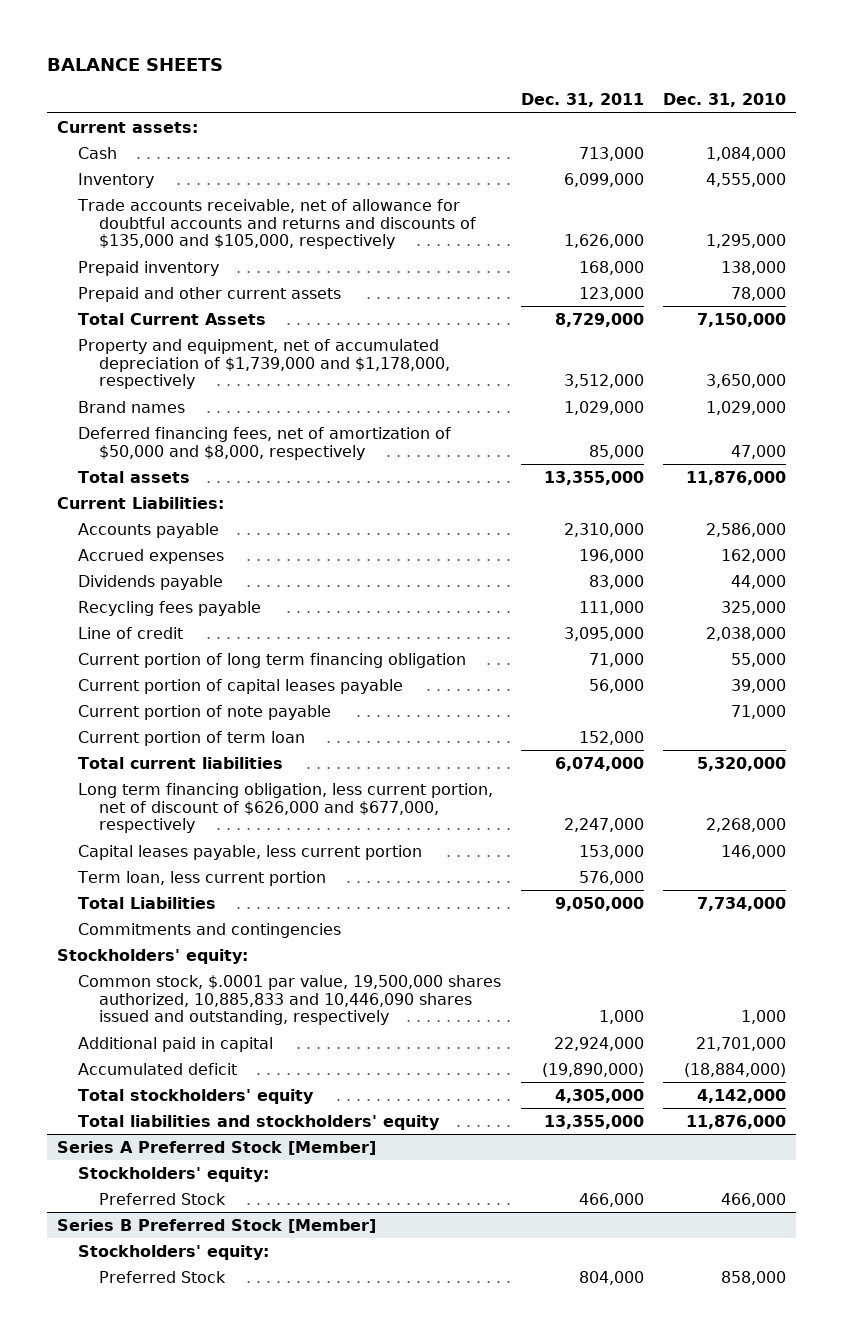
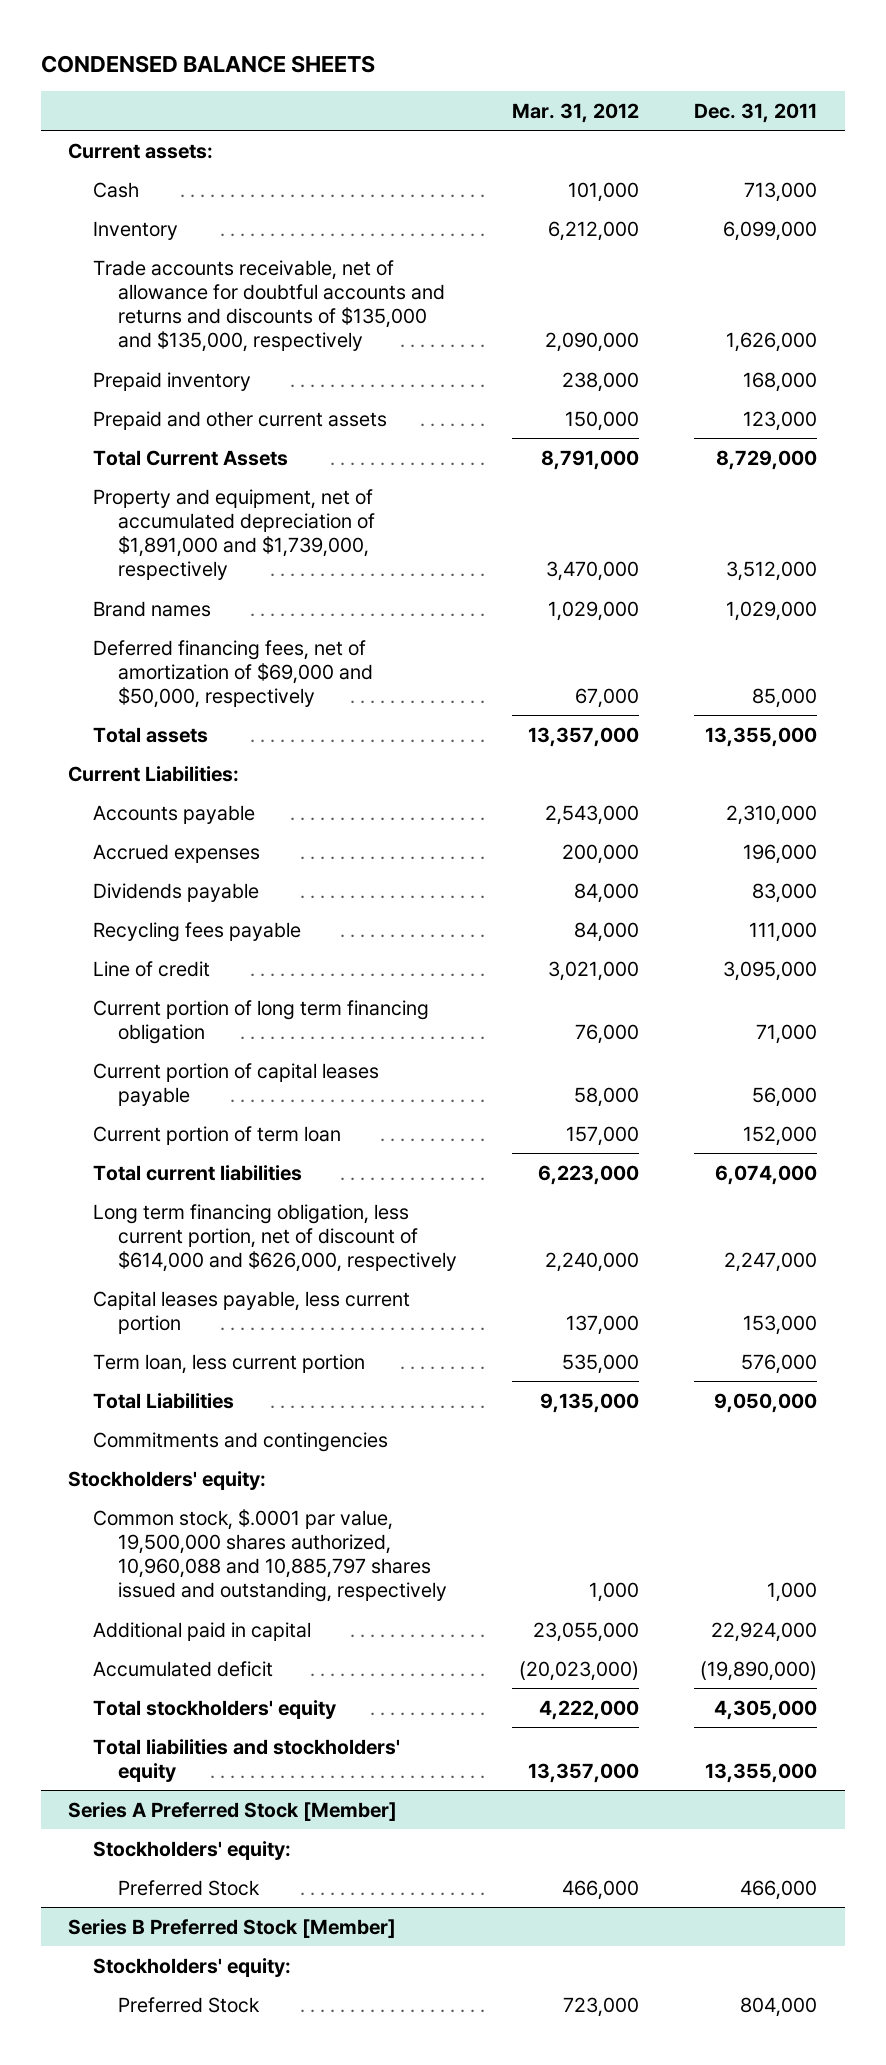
[47,58,224,72] BALANCE SHEETS -> [40,54,375,73] CONDENSED BALANCE SHEETS
[663,93,787,108] Dec. 31, 2010 -> none
none -> [512,102,640,123] Mar. 31, 2012
[77,198,476,250] Trade accounts receivable, net of allowance for doubtful accounts and returns and discounts of $135,000 and $105,000, respectively -> [93,259,446,353] Trade accounts receivable, net of allowance for doubtful accounts and returns and discounts of $135,000 and $135,000, respectively
[78,338,450,390] Property and equipment, net of accumulated depreciation of $1,739,000 and $1,178,000, respectively -> [93,488,376,581] Property and equipment, net of accumulated depreciation of $1,891,000 and $1,739,000, respectively
[78,426,452,460] Deferred financing fees, net of amortization of $50,000 and $8,000, respectively -> [93,639,374,708] Deferred financing fees, net of amortization of $69,000 and $50,000, respectively
[78,704,332,720] Current portion of note payable -> none
[78,782,494,834] Long term financing obligation, less current portion, net of discount of $626,000 and $677,000, respectively -> [93,1203,458,1272] Long term financing obligation, less current portion, net of discount of $614,000 and $626,000, respectively
[78,974,502,1026] Common stock, $.0001 par value, 19,500,000 shares authorized, 10,885,833 and 10,446,090 shares issued and outstanding, respectively -> [93,1508,448,1603] Common stock, $.0001 par value, 19,500,000 shares authorized, 10,960,088 and 10,885,797 shares issued and outstanding, respectively

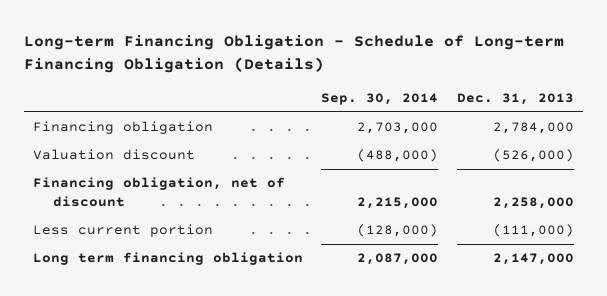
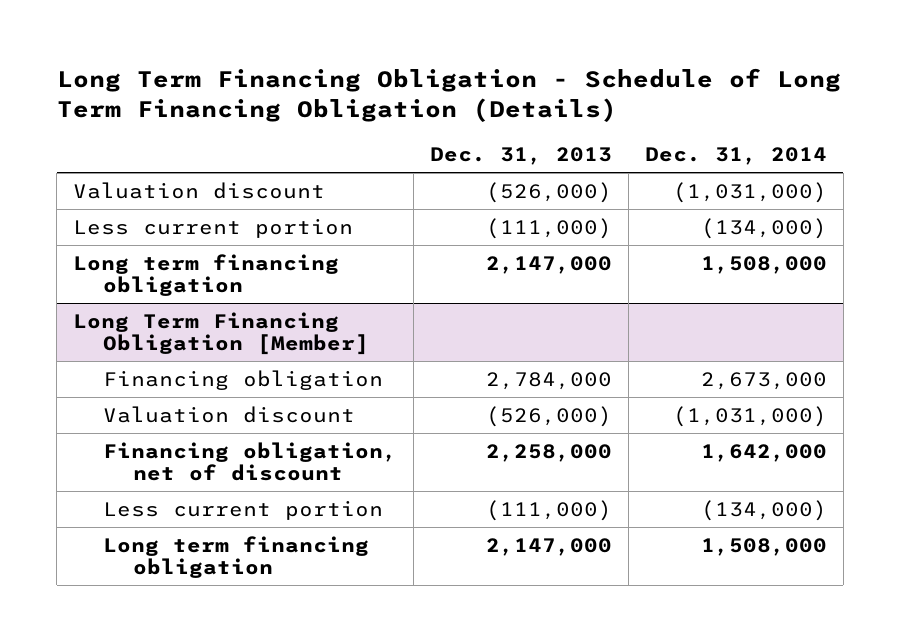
[23,35,564,74] Long-term Financing Obligation - Schedule of Long-term Financing Obligation (Details) -> [56,67,841,122] Long Term Financing Obligation - Schedule of Long Term Financing Obligation (Details)
[321,92,439,105] Sep. 30, 2014 -> none
none -> [645,146,828,165] Dec. 31, 2014
none -> [73,181,326,199] Valuation discount
none -> [73,217,354,238] Less current portion
none -> [73,253,340,297] Long term financing obligation
none -> [73,311,370,356] Long Term Financing Obligation [Member]

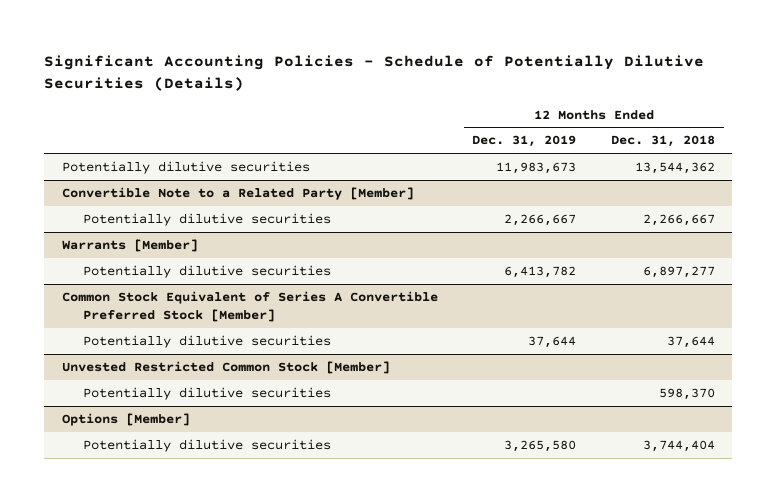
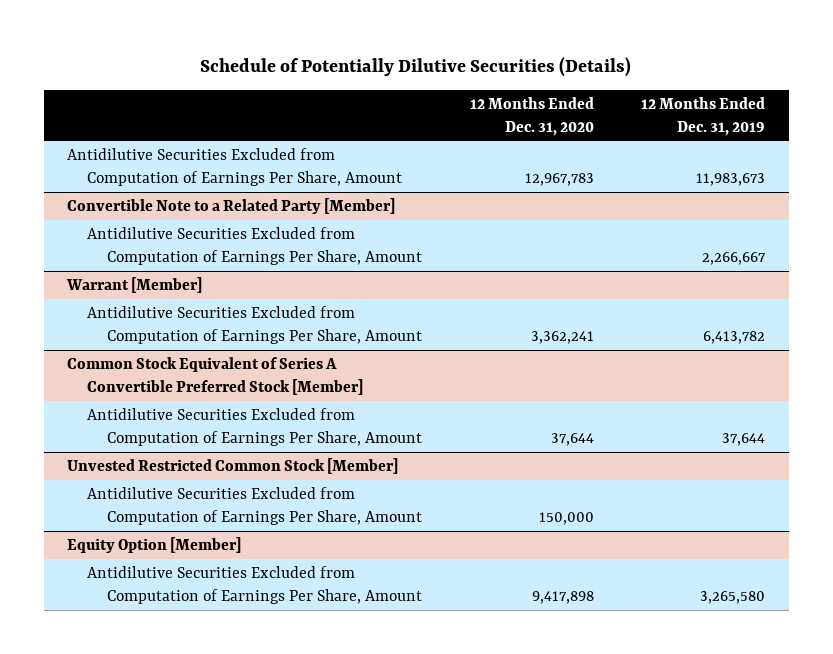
[44,54,705,91] Significant Accounting Policies - Schedule of Potentially Dilutive Securities (Details) -> [200,56,632,77] Schedule of Potentially Dilutive Securities (Details)
[610,135,715,148] Dec. 31, 2018 -> none
none -> [469,97,594,136] 12 Months Ended Dec. 31, 2020
[61,160,310,174] Potentially dilutive securities -> [67,148,403,186] Antidilutive Securities Excluded from Computation of Earnings Per Share, Amount
[82,212,331,226] Potentially dilutive securities -> [87,227,423,265] Antidilutive Securities Excluded from Computation of Earnings Per Share, Amount
[61,238,198,252] Warrants [Member] -> [66,277,203,294] Warrant [Member]
[82,264,331,278] Potentially dilutive securities -> [87,306,423,344] Antidilutive Securities Excluded from Computation of Earnings Per Share, Amount
[82,334,331,348] Potentially dilutive securities -> [87,408,423,446] Antidilutive Securities Excluded from Computation of Earnings Per Share, Amount
[82,386,331,400] Potentially dilutive securities -> [87,487,423,525] Antidilutive Securities Excluded from Computation of Earnings Per Share, Amount
[61,412,190,426] Options [Member] -> [67,537,242,554] Equity Option [Member]
[82,438,331,452] Potentially dilutive securities -> [87,566,423,604] Antidilutive Securities Excluded from Computation of Earnings Per Share, Amount

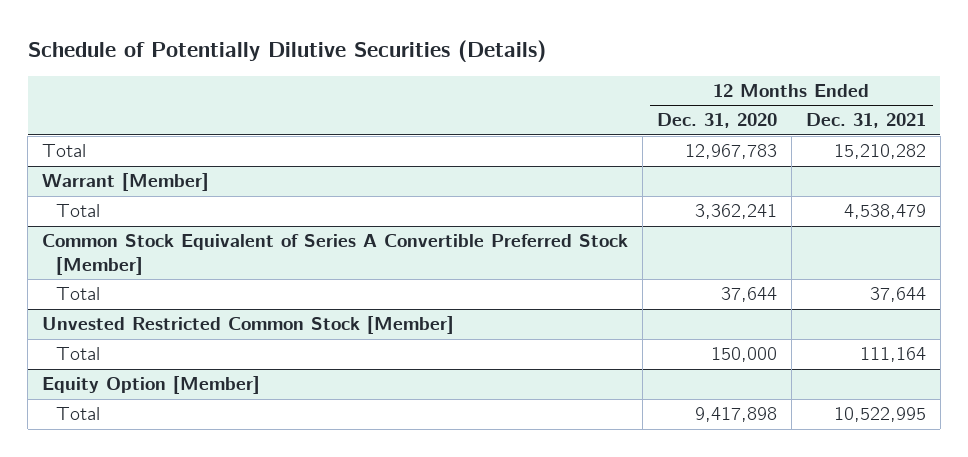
[641,97,766,136] 12 Months Ended Dec. 31, 2019 -> none
none -> [805,113,926,129] Dec. 31, 2021
[67,198,396,215] Convertible Note to a Related Party [Member] -> none
[87,227,423,265] Antidilutive Securities Excluded from Computation of Earnings Per Share, Amount -> none
[67,148,403,186] Antidilutive Securities Excluded from Computation of Earnings Per Share, Amount -> [42,144,87,158] Total
[87,306,423,344] Antidilutive Securities Excluded from Computation of Earnings Per Share, Amount -> [55,204,100,218] Total
[87,408,423,446] Antidilutive Securities Excluded from Computation of Earnings Per Share, Amount -> [55,287,100,301] Total
[87,487,423,525] Antidilutive Securities Excluded from Computation of Earnings Per Share, Amount -> [55,347,100,361] Total
[87,566,423,604] Antidilutive Securities Excluded from Computation of Earnings Per Share, Amount -> [55,407,100,421] Total

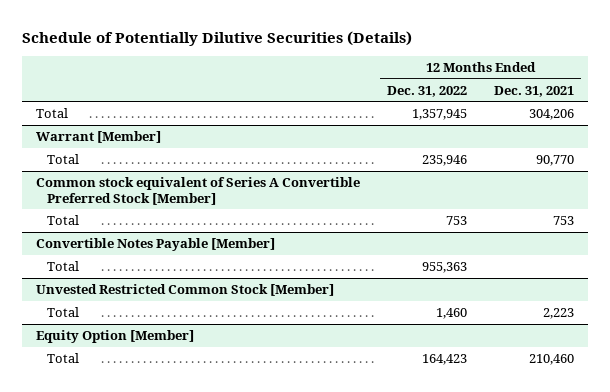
[656,113,777,129] Dec. 31, 2020 -> none
none -> [387,85,468,97] Dec. 31, 2022
[833,144,926,160] 15,210,282 -> [529,109,575,121] 304,206
[843,204,926,220] 4,538,479 -> [536,155,575,167] 90,770
[42,234,629,275] Common Stock Equivalent of Series A Convertible Preferred Stock [Member] -> [35,177,360,205] Common stock equivalent of Series A Convertible Preferred Stock [Member]
[869,287,926,303] 37,644 -> [553,216,575,226] 753
none -> [35,238,275,252] Convertible Notes Payable [Member]
none -> [46,261,79,272] Total
[859,347,926,363] 111,164 -> [543,308,575,320] 2,223
[833,407,926,423] 10,522,995 -> [529,354,575,366] 210,460

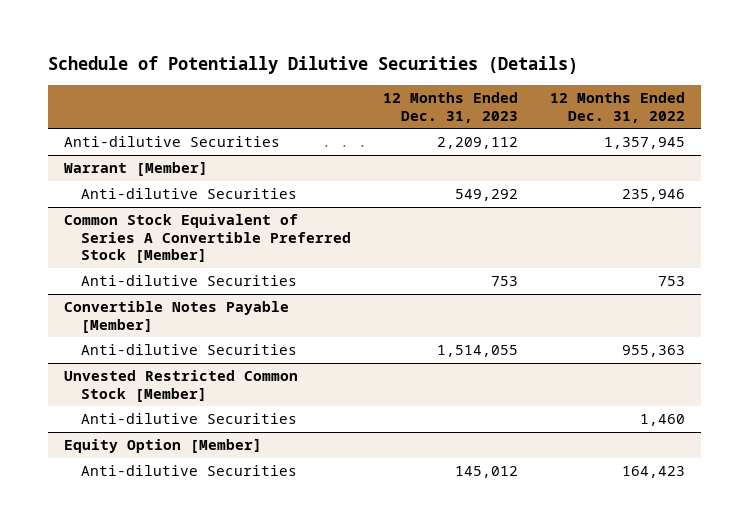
[494,85,575,97] Dec. 31, 2021 -> none
none -> [382,92,518,123] 12 Months Ended Dec. 31, 2023
[35,108,68,119] Total -> [63,136,280,148] Anti-dilutive Securities
[46,154,79,165] Total -> [80,188,297,200] Anti-dilutive Securities
[35,177,360,205] Common stock equivalent of Series A Convertible Preferred Stock [Member] -> [63,214,351,264] Common Stock Equivalent of Series A Convertible Preferred Stock [Member]
[46,215,79,226] Total -> [80,275,297,287] Anti-dilutive Securities
[46,261,79,272] Total -> [80,344,297,356] Anti-dilutive Securities
[46,307,79,318] Total -> [80,413,297,425] Anti-dilutive Securities
[46,353,79,364] Total -> [80,465,297,477] Anti-dilutive Securities

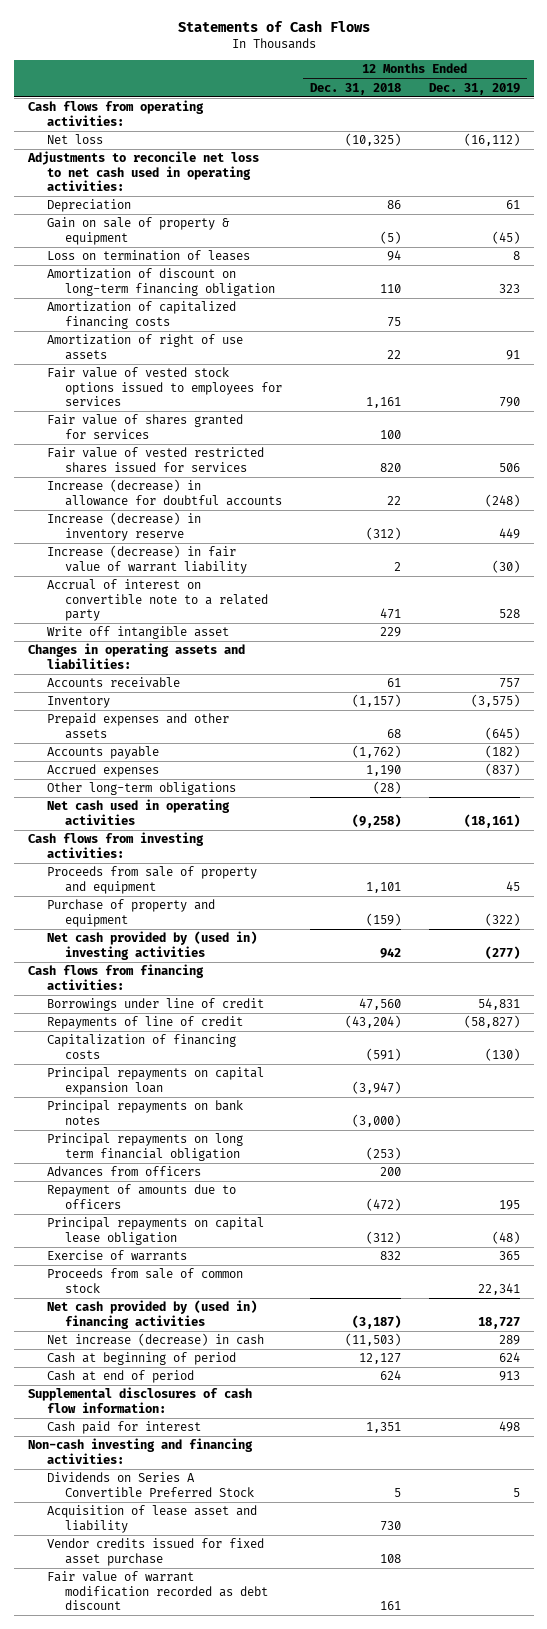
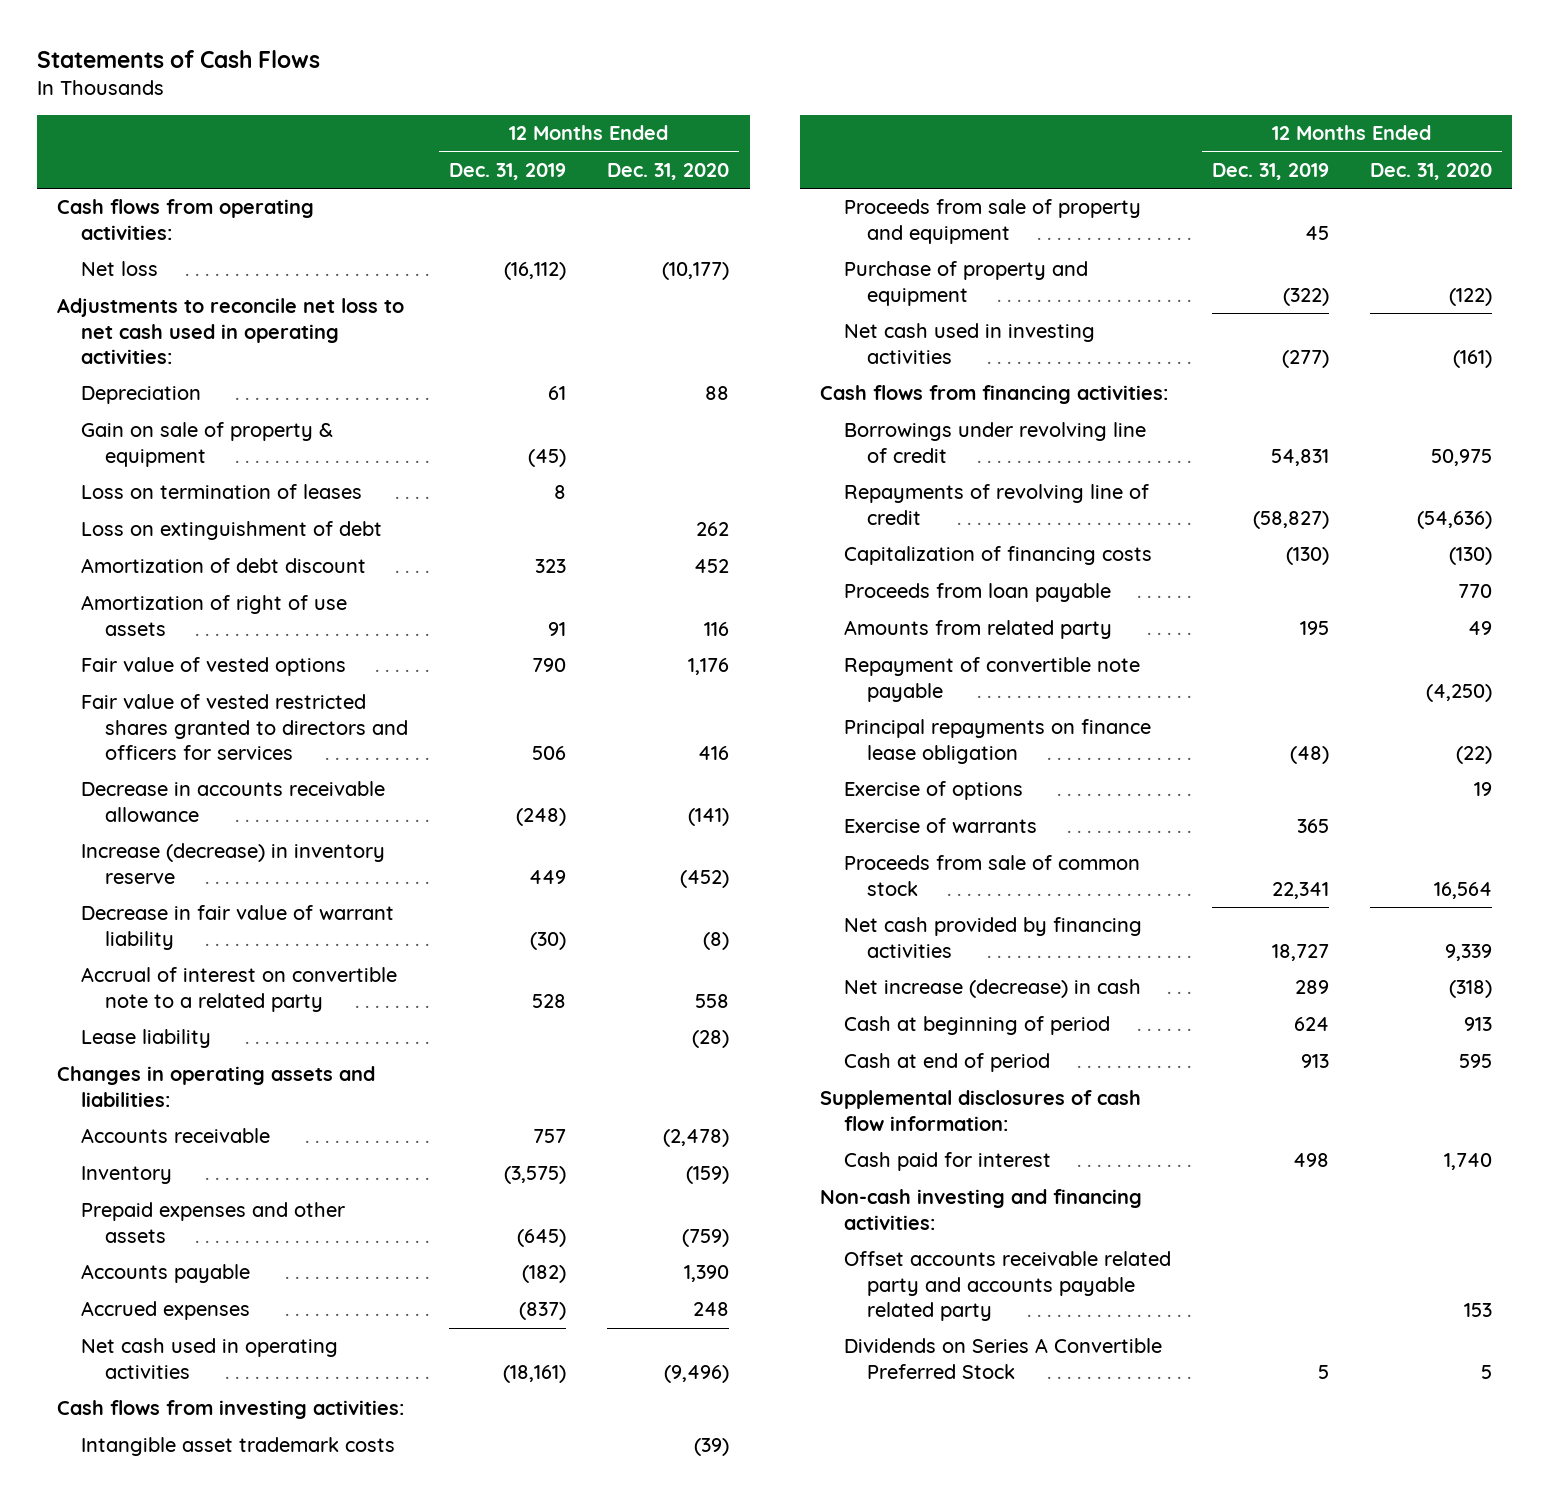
[310,82,402,95] Dec. 31, 2018 -> none
none -> [607,162,730,180] Dec. 31, 2020
[46,301,236,329] Amortization of capitalized financing costs -> none
none -> [81,521,383,541] Loss on extinguishment of debt
[46,268,276,296] Amortization of discount on long-term financing obligation -> [81,558,367,574] Amortization of debt discount
[46,367,283,406] Fair value of vested stock options issued to employees for services -> none
[46,414,243,439] Fair value of shares granted for services -> none
none -> [81,657,347,677] Fair value of vested options
[46,447,264,473] Fair value of vested restricted shares issued for services -> [81,694,408,760] Fair value of vested restricted shares granted to directors and officers for services
[46,479,283,506] Increase (decrease) in allowance for doubtful accounts -> [81,781,386,822] Decrease in accounts receivable allowance
[46,545,248,574] Increase (decrease) in fair value of warrant liability -> [81,905,395,950] Decrease in fair value of warrant liability
[46,626,229,640] Write off intangible asset -> none
none -> [81,1029,212,1049] Lease liability
[46,782,236,796] Other long-term obligations -> none
none -> [81,1437,396,1457] Intangible asset trademark costs
[46,931,257,960] Net cash provided by (used in) investing activities -> [843,323,1095,364] Net cash used in investing activities
[46,998,264,1012] Borrowings under line of credit -> [843,422,1146,463] Borrowings under revolving line of credit
[46,1016,243,1030] Repayments of line of credit -> [843,484,1149,525] Repayments of revolving line of credit
[46,1067,264,1095] Principal repayments on capital expansion loan -> none
[46,1100,243,1125] Principal repayments on bank notes -> none
[46,1133,243,1161] Principal repayments on long term financial obligation -> none
[46,1166,201,1178] Advances from officers -> none
none -> [843,583,1111,603] Proceeds from loan payable
[46,1184,236,1209] Repayment of amounts due to officers -> [843,620,1112,640] Amounts from related party
none -> [843,657,1140,702] Repayment of convertible note payable
[46,1217,264,1245] Principal repayments on capital lease obligation -> [843,719,1151,764] Principal repayments on finance lease obligation
none -> [843,781,1023,801] Exercise of options
[46,1300,257,1329] Net cash provided by (used in) financing activities -> [843,917,1142,958] Net cash provided by financing activities
none -> [843,1251,1171,1321] Offset accounts receivable related party and accounts payable related party
[46,1505,257,1533] Acquisition of lease asset and liability -> none
[46,1538,264,1566] Vendor credits issued for fixed asset purchase -> none
[46,1571,269,1610] Fair value of warrant modification recorded as debt discount -> none

